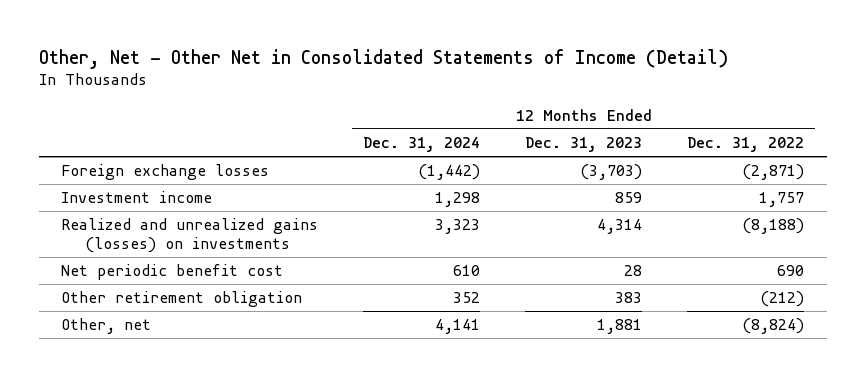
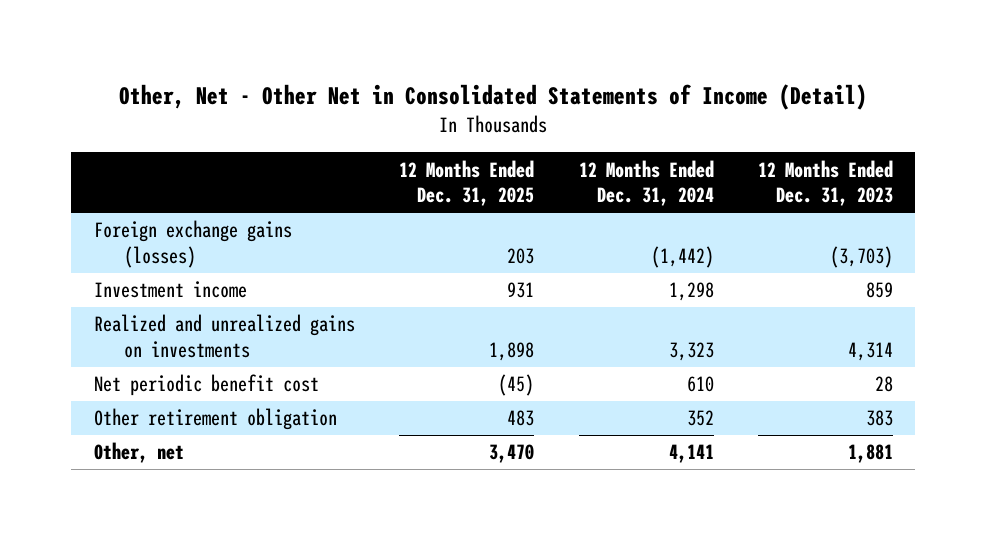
[687,137,805,153] Dec. 31, 2022 -> none
none -> [399,159,535,207] 12 Months Ended Dec. 31, 2025
[61,164,270,181] Foreign exchange losses -> [93,220,292,268] Foreign exchange gains (losses)
[61,218,319,254] Realized and unrealized gains (losses) on investments -> [93,314,355,358] Realized and unrealized gains on investments

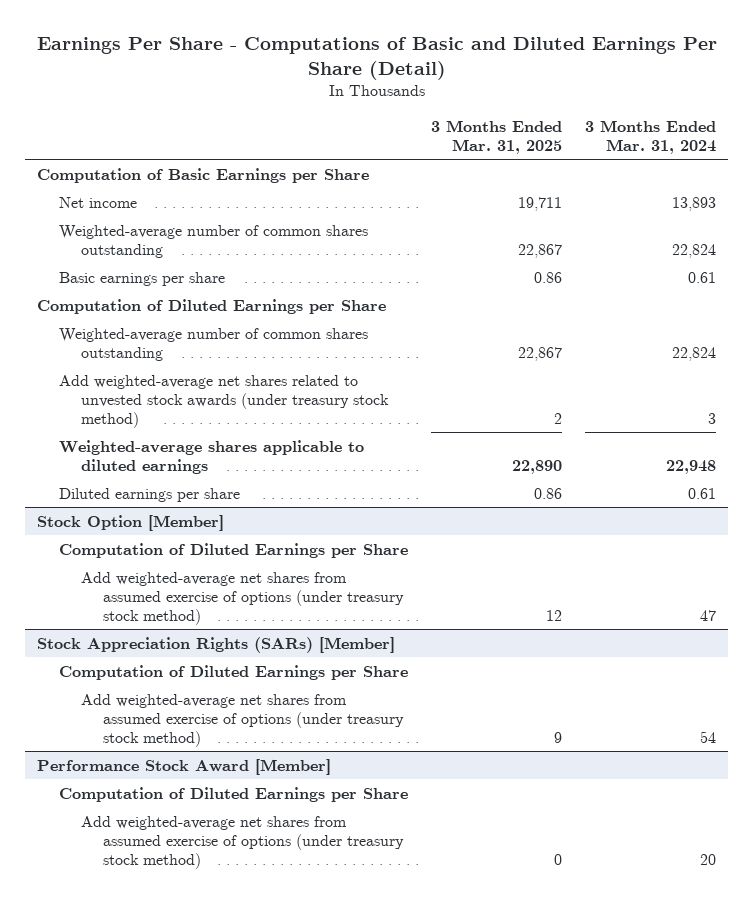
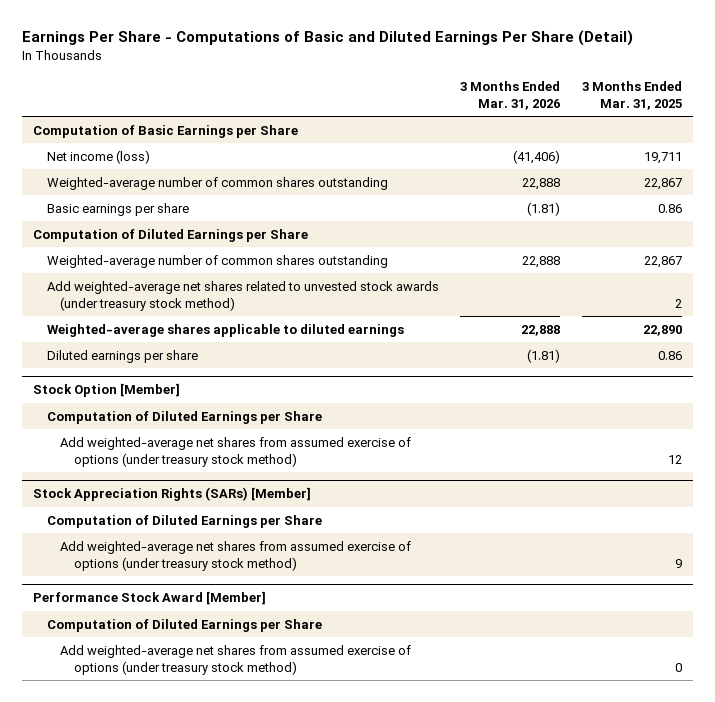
[585,119,717,154] 3 Months Ended Mar. 31, 2024 -> none
none -> [460,81,561,110] 3 Months Ended Mar. 31, 2026
[58,196,137,208] Net income -> [46,149,150,164] Net income (loss)

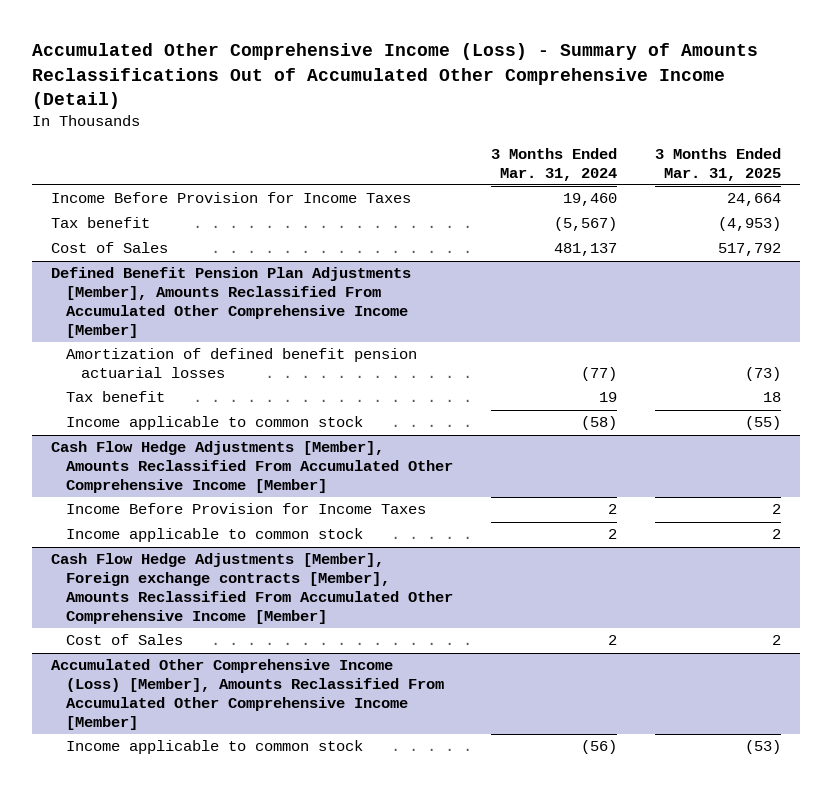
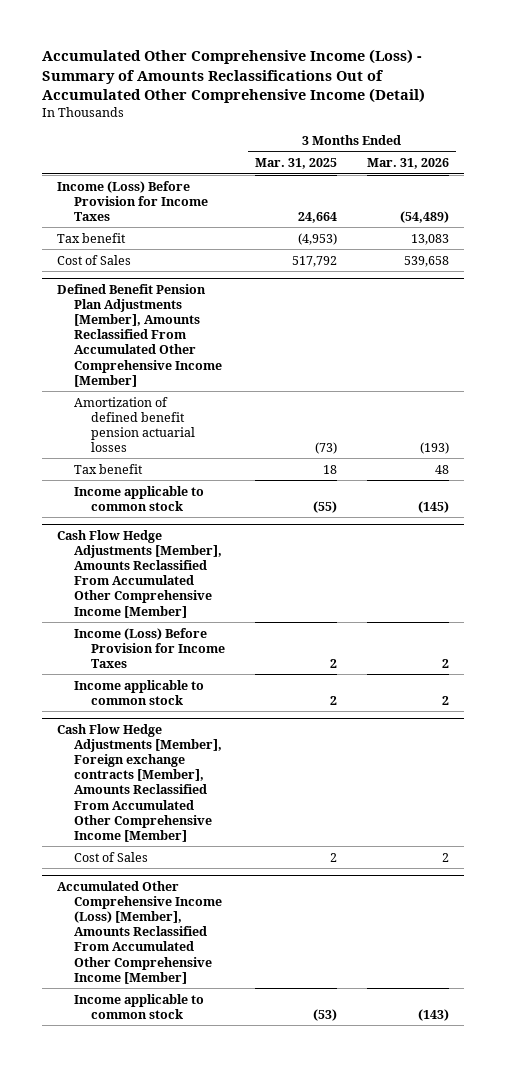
[491,147,618,181] 3 Months Ended Mar. 31, 2024 -> none
none -> [366,157,449,169] Mar. 31, 2026
[51,192,412,204] Income Before Provision for Income Taxes -> [56,180,209,221] Income (Loss) Before Provision for Income Taxes
[66,503,427,515] Income Before Provision for Income Taxes -> [74,627,226,668] Income (Loss) Before Provision for Income Taxes

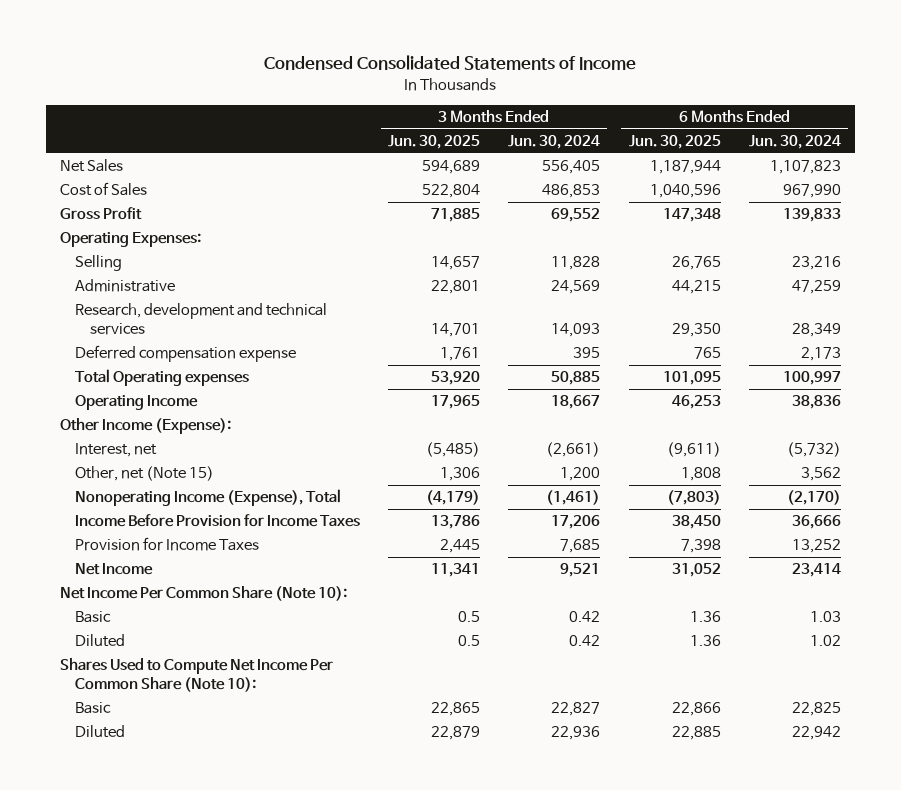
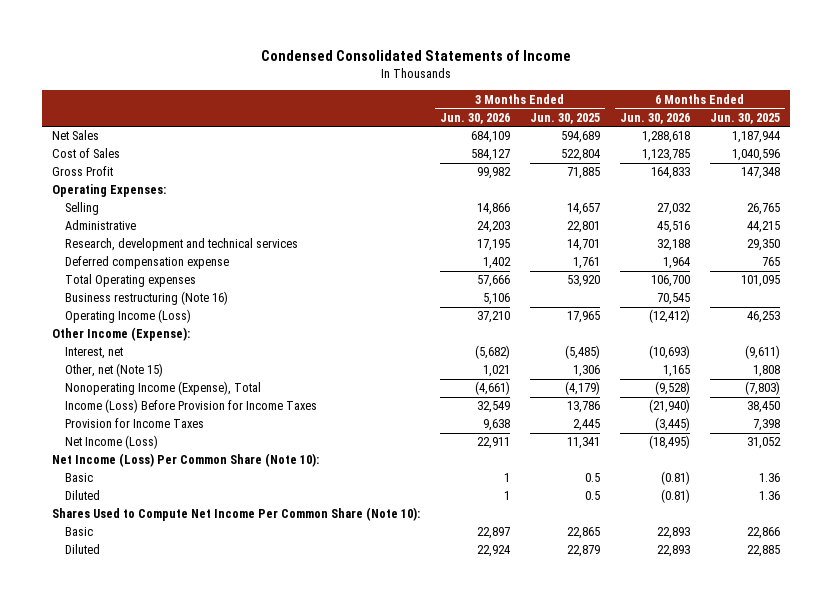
[508,135,601,150] Jun. 30, 2024 -> none
[748,135,841,150] Jun. 30, 2024 -> none
none -> [439,112,510,124] Jun. 30, 2026
none -> [619,112,690,124] Jun. 30, 2026
none -> [64,291,228,306] Business restructuring (Note 16)
[74,395,198,411] Operating Income -> [64,309,191,324] Operating Income (Loss)
[74,514,360,528] Income Before Provision for Income Taxes -> [64,399,317,414] Income (Loss) Before Provision for Income Taxes
[74,563,153,576] Net Income -> [64,435,158,450] Net Income (Loss)
[60,586,348,602] Net Income Per Common Share (Note 10): -> [51,453,319,468] Net Income (Loss) Per Common Share (Note 10):

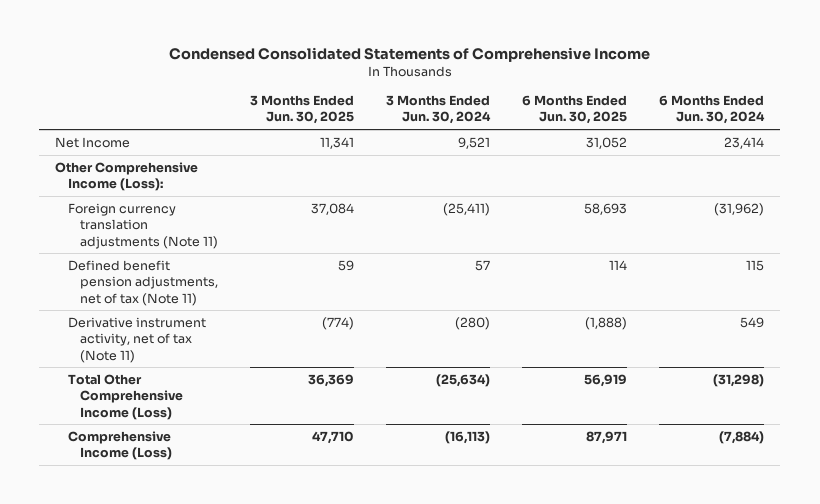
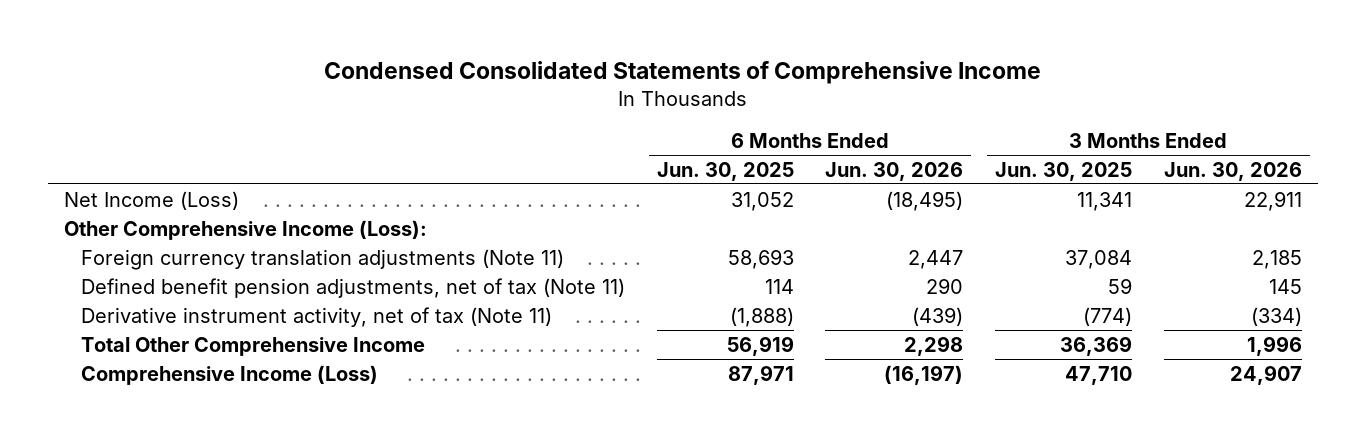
[386,95,492,125] 3 Months Ended Jun. 30, 2024 -> none
[659,95,766,125] 6 Months Ended Jun. 30, 2024 -> none
none -> [825,161,964,181] Jun. 30, 2026
none -> [1163,161,1302,181] Jun. 30, 2026
[55,136,131,148] Net Income -> [64,190,240,210] Net Income (Loss)
[67,373,184,420] Total Other Comprehensive Income (Loss) -> [81,336,426,356] Total Other Comprehensive Income

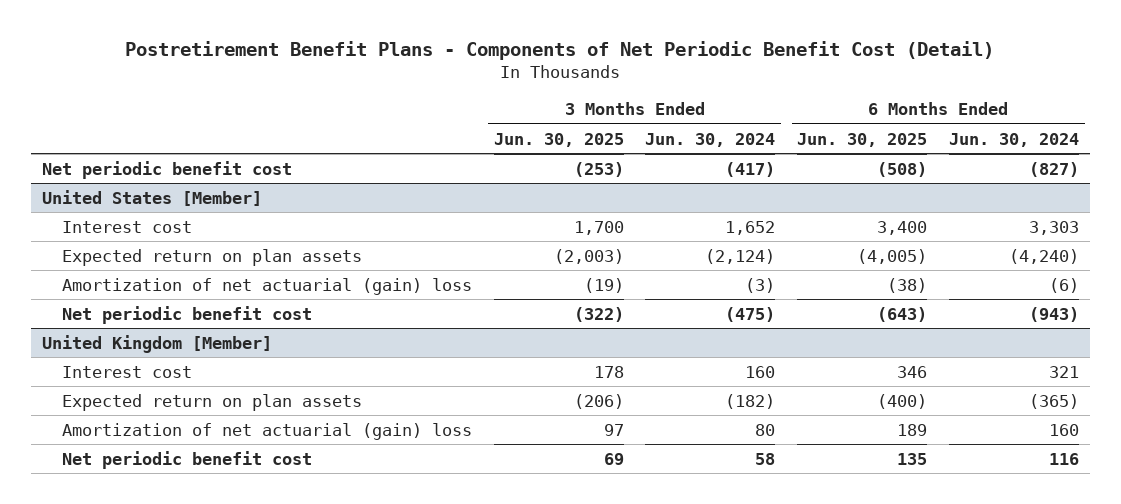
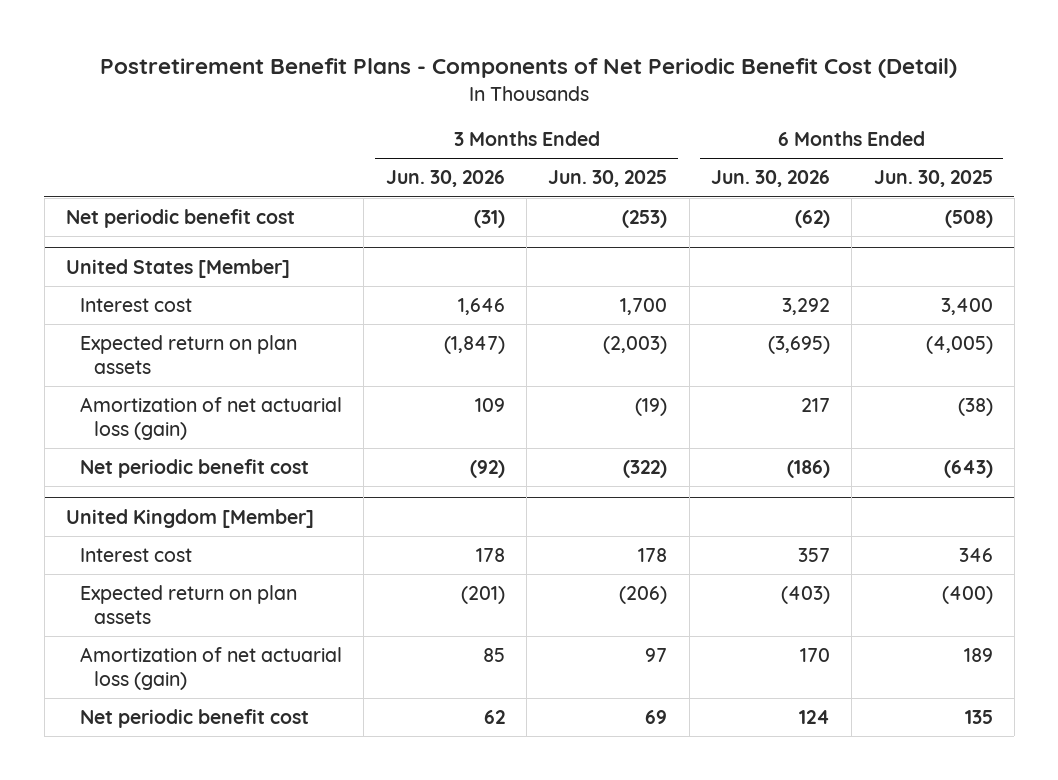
[645,132,776,147] Jun. 30, 2024 -> none
[949,132,1080,147] Jun. 30, 2024 -> none
none -> [385,170,505,188] Jun. 30, 2026
none -> [710,170,830,188] Jun. 30, 2026
[61,277,472,295] Amortization of net actuarial (gain) loss -> [80,397,343,440] Amortization of net actuarial loss (gain)
[61,422,472,440] Amortization of net actuarial (gain) loss -> [80,647,343,690] Amortization of net actuarial loss (gain)

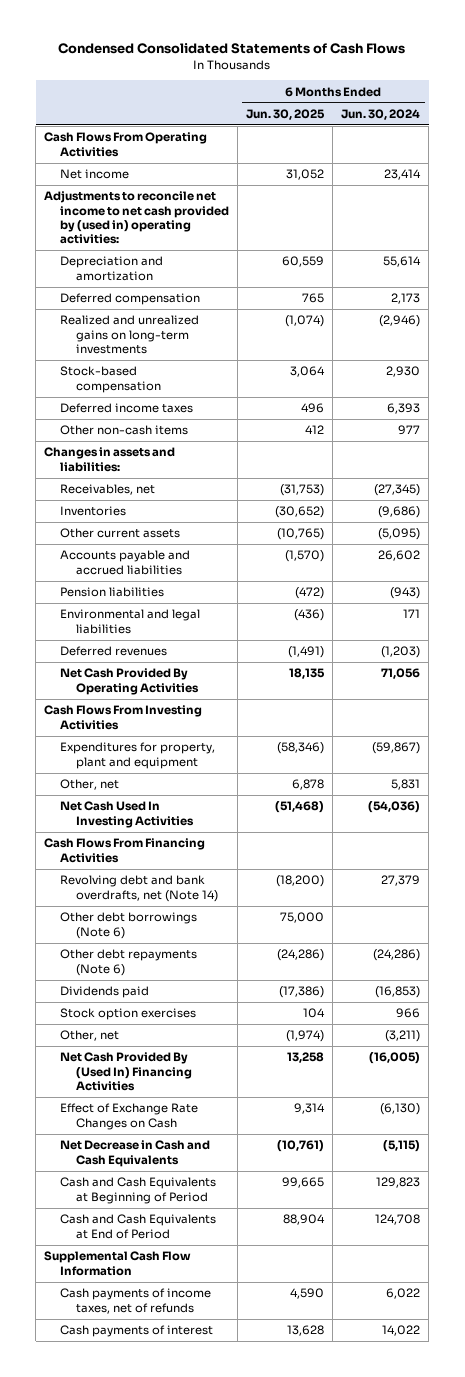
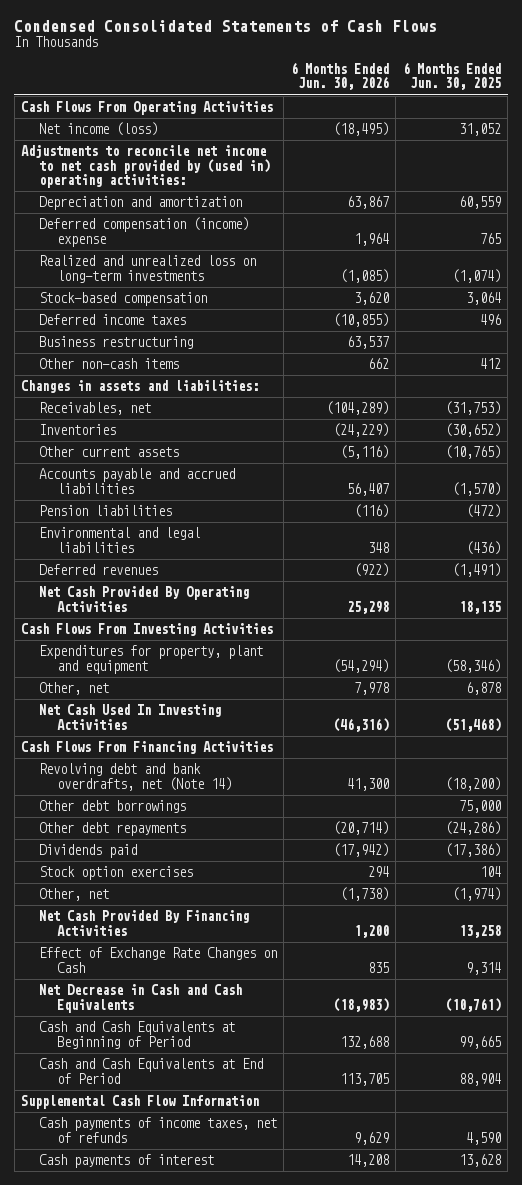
[341,108,421,120] Jun. 30, 2024 -> none
none -> [290,62,389,91] 6 Months Ended Jun. 30, 2026
[59,169,129,180] Net income -> [38,122,158,137] Net income (loss)
[59,293,200,306] Deferred compensation -> [38,217,249,247] Deferred compensation (income) expense
[59,315,199,354] Realized and unrealized gains on long-term investments -> [38,255,256,283] Realized and unrealized loss on long-term investments
none -> [38,336,193,350] Business restructuring
[59,912,197,939] Other debt borrowings (Note 6) -> [38,800,186,814] Other debt borrowings
[59,949,197,976] Other debt repayments (Note 6) -> [38,822,186,837] Other debt repayments
[59,1052,192,1091] Net Cash Provided By (Used In) Financing Activities -> [38,910,249,936] Net Cash Provided By Financing Activities

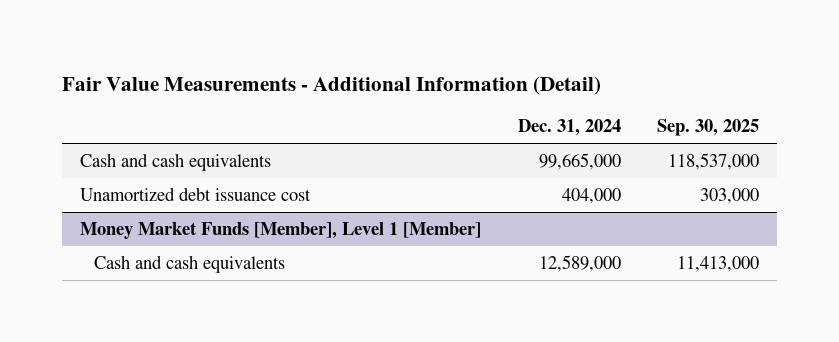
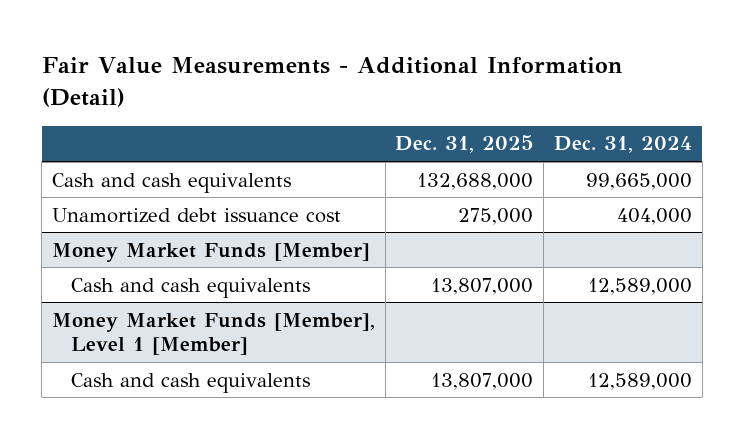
[656,119,759,137] Sep. 30, 2025 -> none
none -> [395,135,534,154] Dec. 31, 2025
none -> [51,242,370,262] Money Market Funds [Member]
none -> [70,277,310,298] Cash and cash equivalents

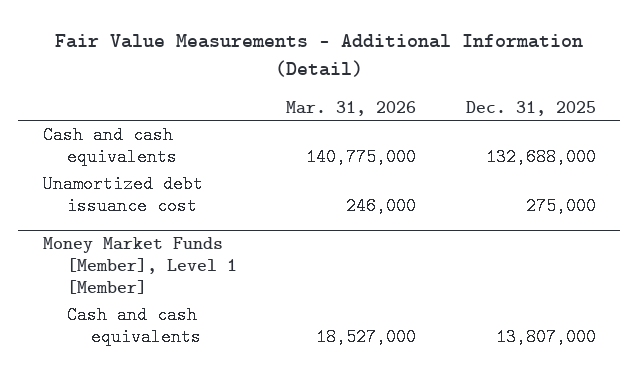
[553,136,692,154] Dec. 31, 2024 -> none
none -> [286,100,417,116] Mar. 31, 2026
[51,242,370,262] Money Market Funds [Member] -> none
[70,277,310,298] Cash and cash equivalents -> none

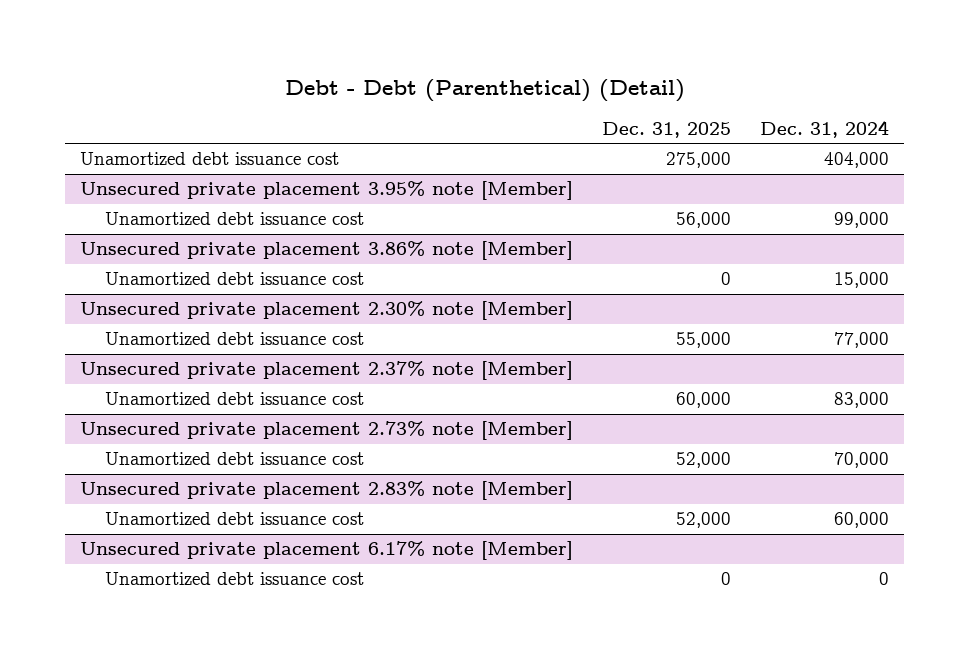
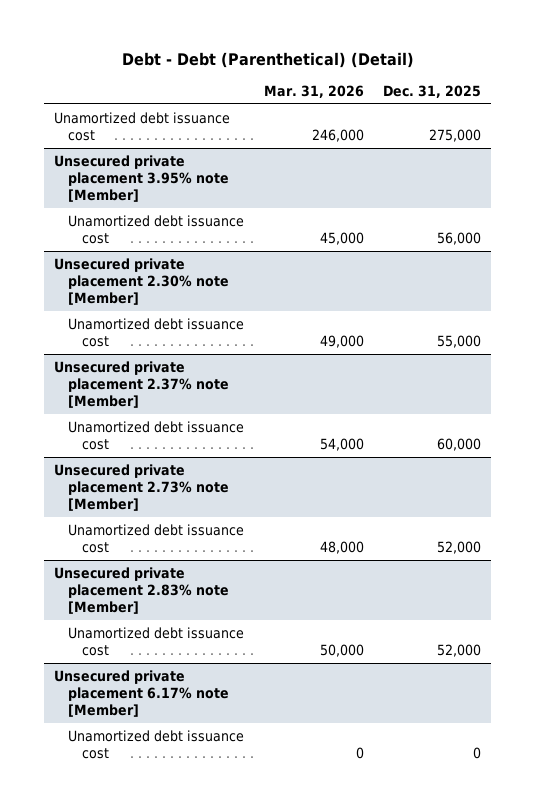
[760,119,890,138] Dec. 31, 2024 -> none
none -> [263,84,364,98] Mar. 31, 2026
[80,241,574,261] Unsecured private placement 3.86% note [Member] -> none
[104,272,364,286] Unamortized debt issuance cost -> none

